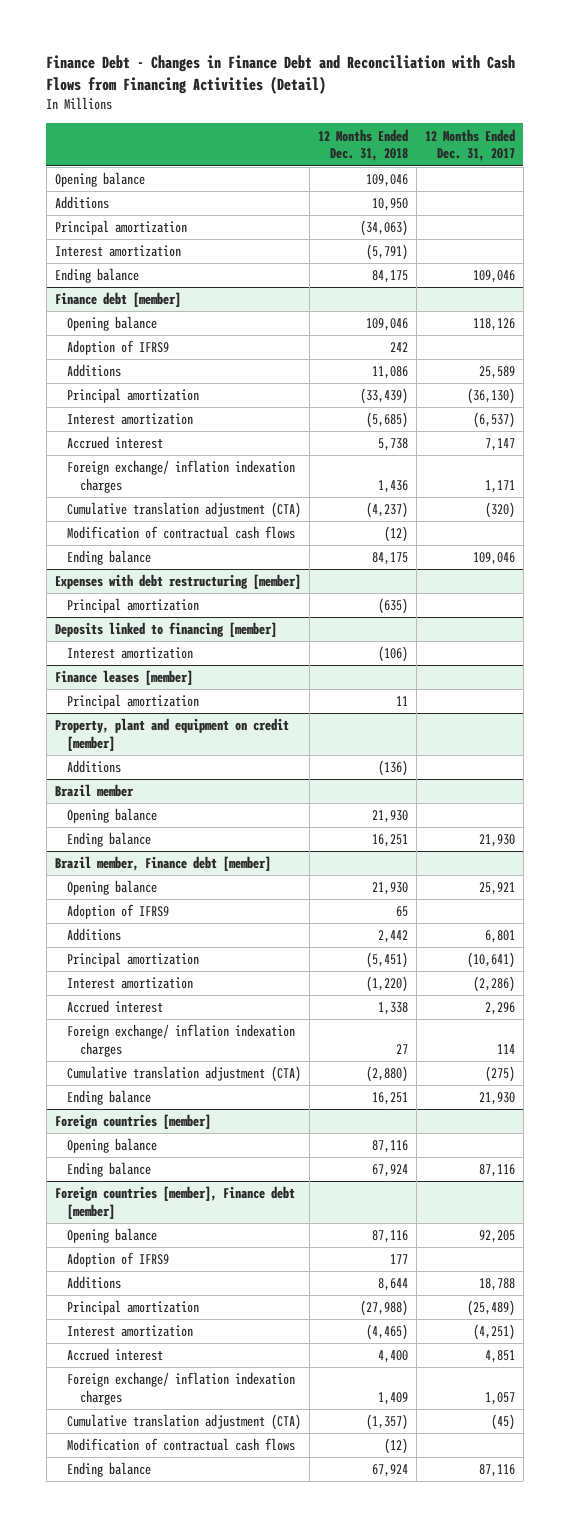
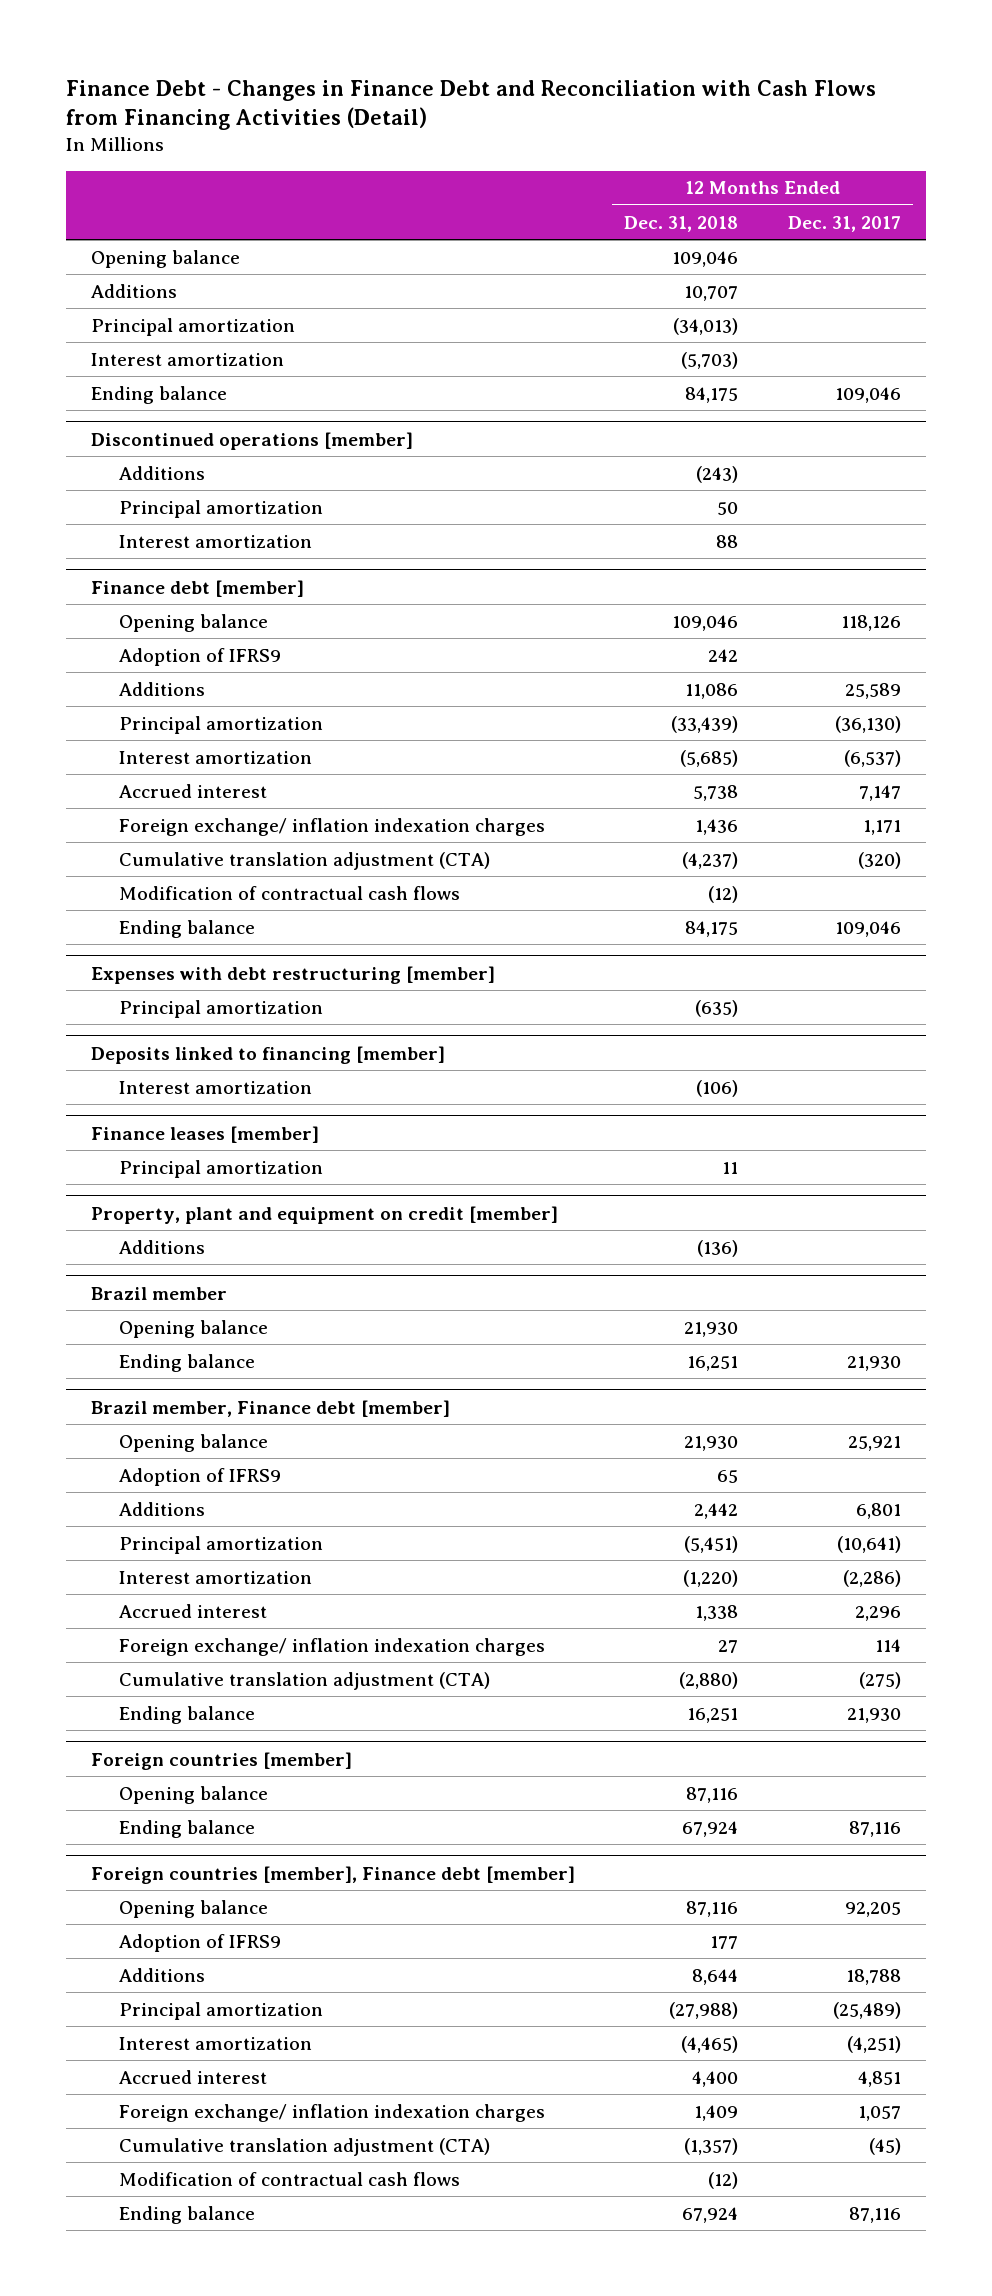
[372,198,409,212] 10,950 -> [684,285,739,301] 10,707
[360,220,409,237] (34,063) -> [673,317,739,335] (34,013)
[366,244,409,261] (5,791) -> [681,351,739,369] (5,703)
none -> [90,431,413,450] Discontinued operations [member]
none -> [118,465,205,480] Additions
none -> [118,499,323,518] Principal amortization
none -> [118,534,312,548] Interest amortization

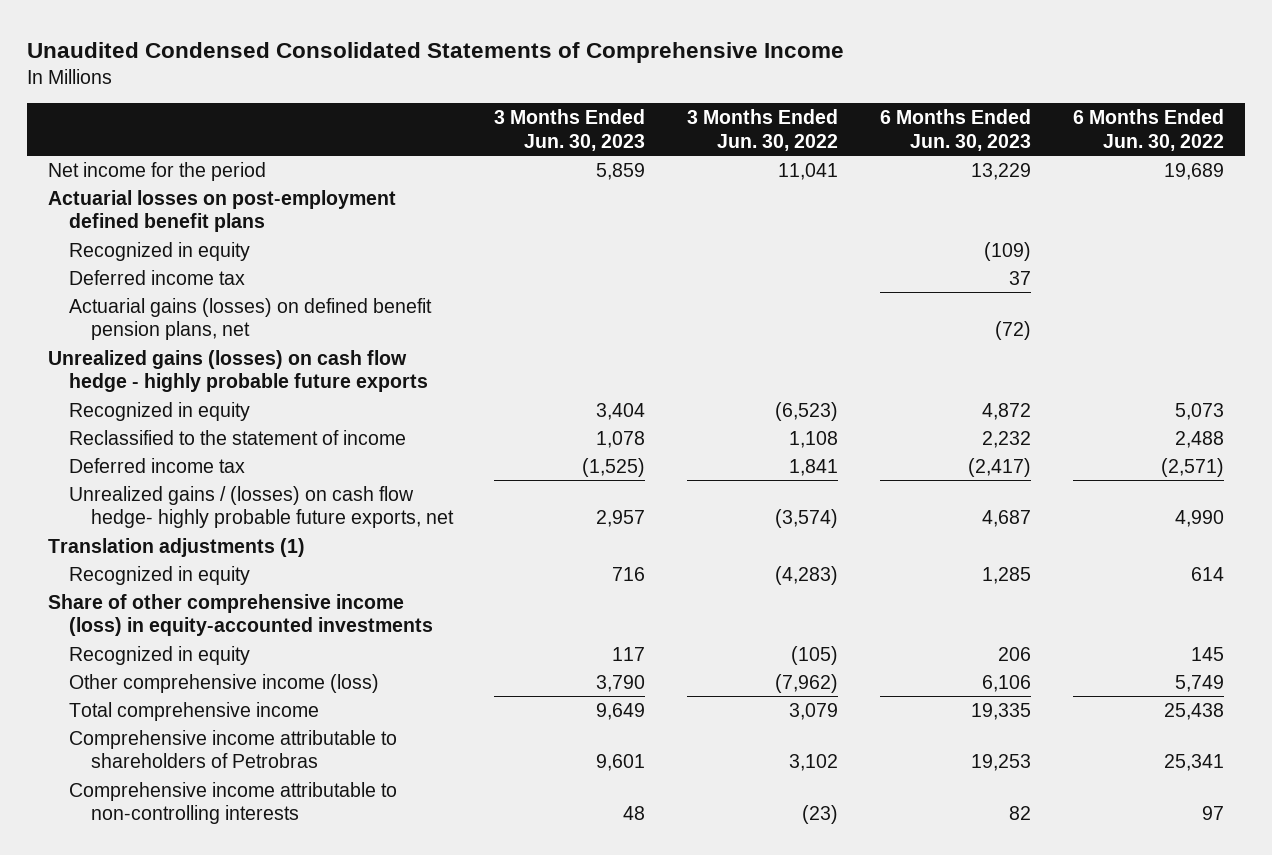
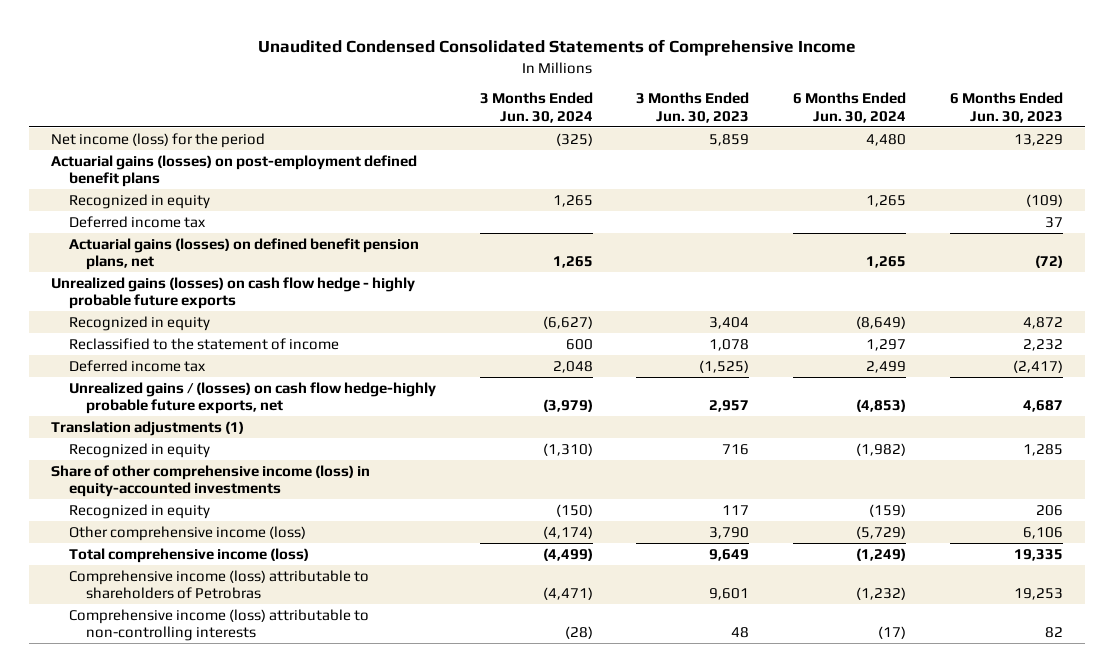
[687,109,839,151] 3 Months Ended Jun. 30, 2022 -> none
[1072,109,1224,151] 6 Months Ended Jun. 30, 2022 -> none
none -> [479,92,593,123] 3 Months Ended Jun. 30, 2024
none -> [793,92,907,123] 6 Months Ended Jun. 30, 2024
[48,161,267,181] Net income for the period -> [51,132,266,148] Net income (loss) for the period
[48,189,397,233] Actuarial losses on post-employment defined benefit plans -> [51,154,418,188] Actuarial gains (losses) on post-employment defined benefit plans
[69,485,454,529] Unrealized gains / (losses) on cash flow hedge- highly probable future exports, net -> [68,381,436,415] Unrealized gains / (losses) on cash flow hedge-highly probable future exports, net
[69,701,320,721] Total comprehensive income -> [68,547,309,563] Total comprehensive income (loss)
[69,729,398,769] Comprehensive income attributable to shareholders of Petrobras -> [68,569,369,600] Comprehensive income (loss) attributable to shareholders of Petrobras
[69,781,398,825] Comprehensive income attributable to non-controlling interests -> [68,608,369,642] Comprehensive income (loss) attributable to non-controlling interests

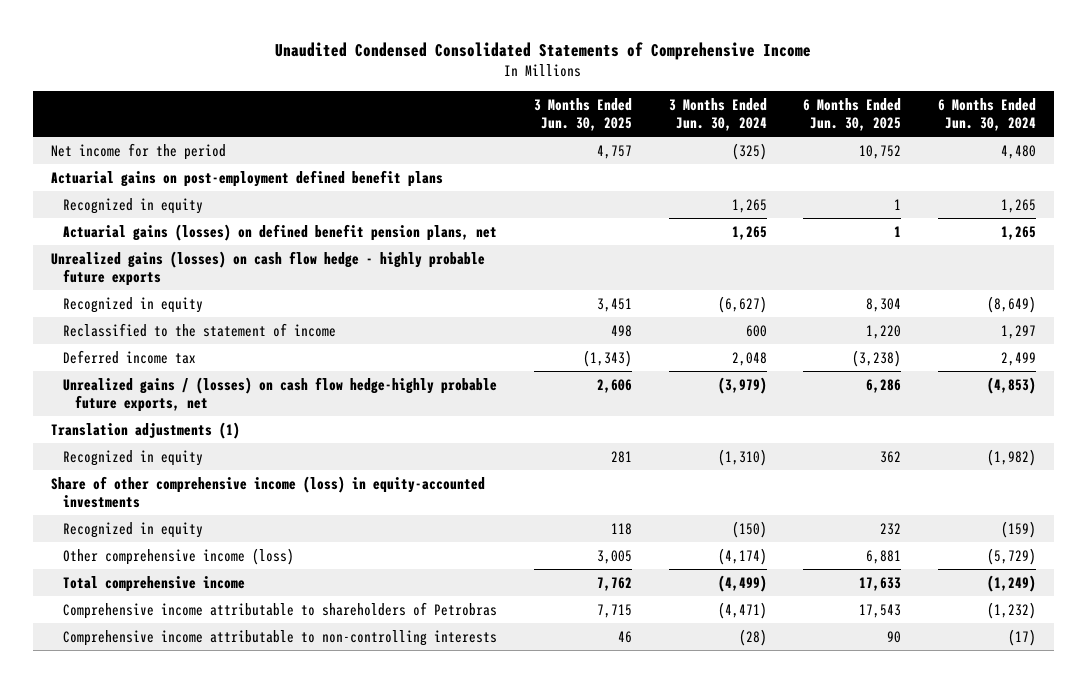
[636,92,750,123] 3 Months Ended Jun. 30, 2023 -> none
[950,92,1064,123] 6 Months Ended Jun. 30, 2023 -> none
none -> [533,97,632,132] 3 Months Ended Jun. 30, 2025
none -> [803,97,902,132] 6 Months Ended Jun. 30, 2025
[51,132,266,148] Net income (loss) for the period -> [51,142,227,160] Net income for the period
[51,154,418,188] Actuarial gains (losses) on post-employment defined benefit plans -> [51,169,444,187] Actuarial gains on post-employment defined benefit plans
[68,215,206,228] Deferred income tax -> none
[68,547,309,563] Total comprehensive income (loss) -> [63,575,246,592] Total comprehensive income
[68,569,369,600] Comprehensive income (loss) attributable to shareholders of Petrobras -> [63,601,498,619] Comprehensive income attributable to shareholders of Petrobras
[68,608,369,642] Comprehensive income (loss) attributable to non-controlling interests -> [63,629,498,646] Comprehensive income attributable to non-controlling interests

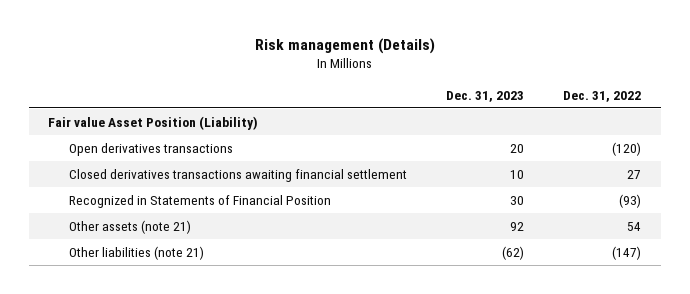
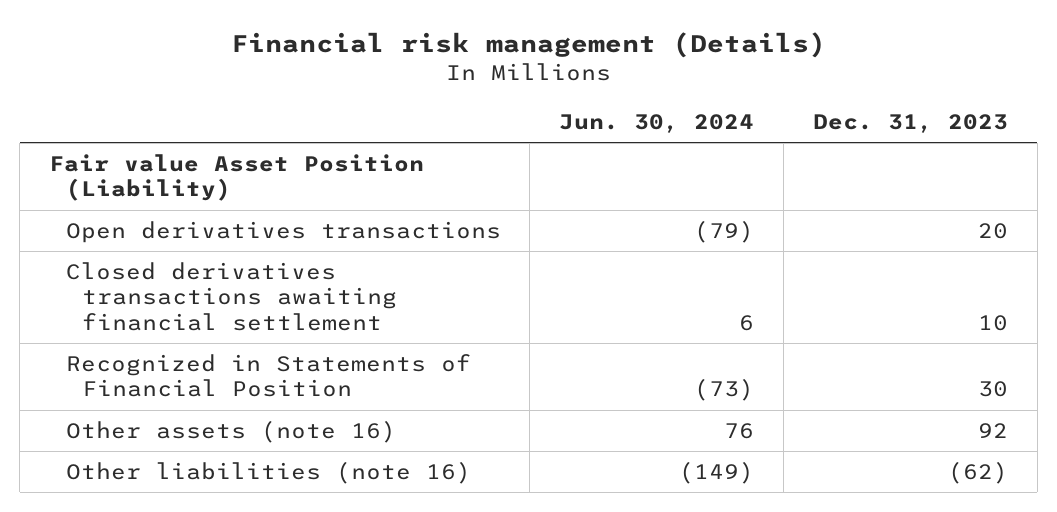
[254,37,435,54] Risk management (Details) -> [230,32,826,59] Financial risk management (Details)
[563,90,642,102] Dec. 31, 2022 -> none
none -> [559,114,755,134] Jun. 30, 2024
[68,219,191,234] Other assets (note 21) -> [65,419,396,443] Other assets (note 16)
[68,245,204,260] Other liabilities (note 21) -> [65,460,471,484] Other liabilities (note 16)

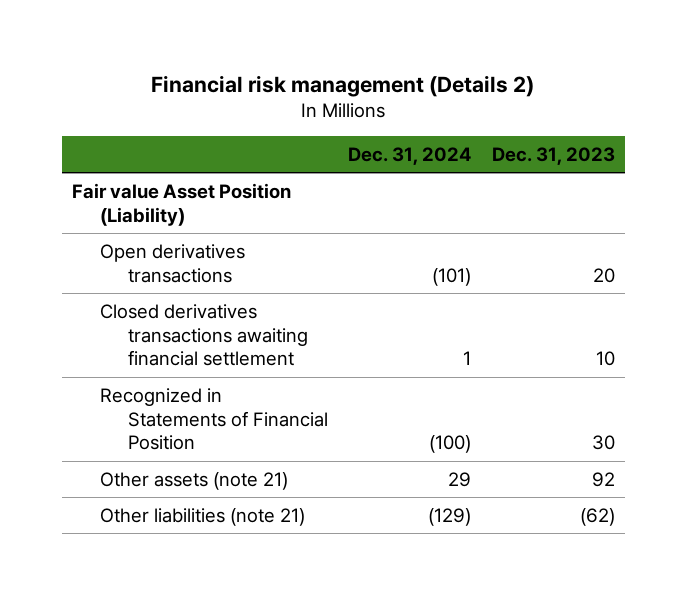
[230,32,826,59] Financial risk management (Details) -> [151,74,535,97] Financial risk management (Details 2)
[559,114,755,134] Jun. 30, 2024 -> none
none -> [348,146,472,165] Dec. 31, 2024
[65,419,396,443] Other assets (note 16) -> [100,471,289,490] Other assets (note 21)
[65,460,471,484] Other liabilities (note 16) -> [100,507,306,526] Other liabilities (note 21)

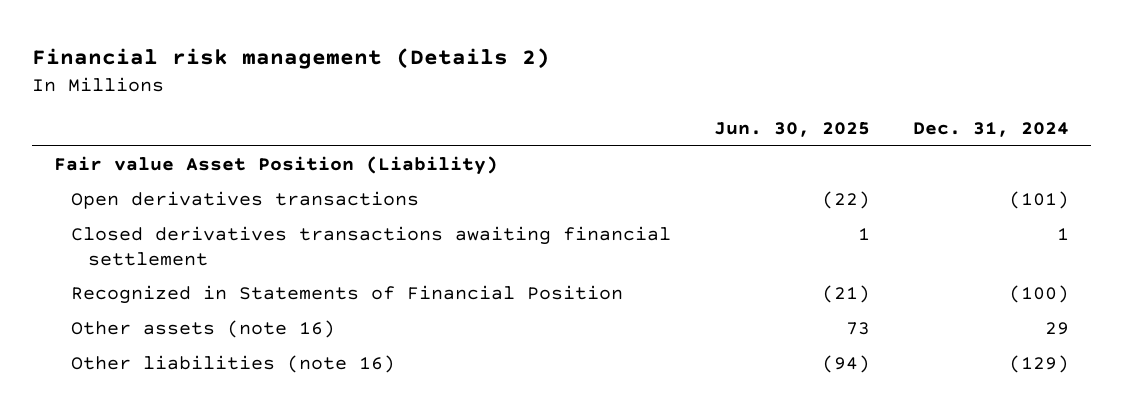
[491,146,615,165] Dec. 31, 2023 -> none
none -> [714,122,871,138] Jun. 30, 2025
[100,471,289,490] Other assets (note 21) -> [70,320,335,339] Other assets (note 16)
[100,507,306,526] Other liabilities (note 21) -> [70,355,395,374] Other liabilities (note 16)

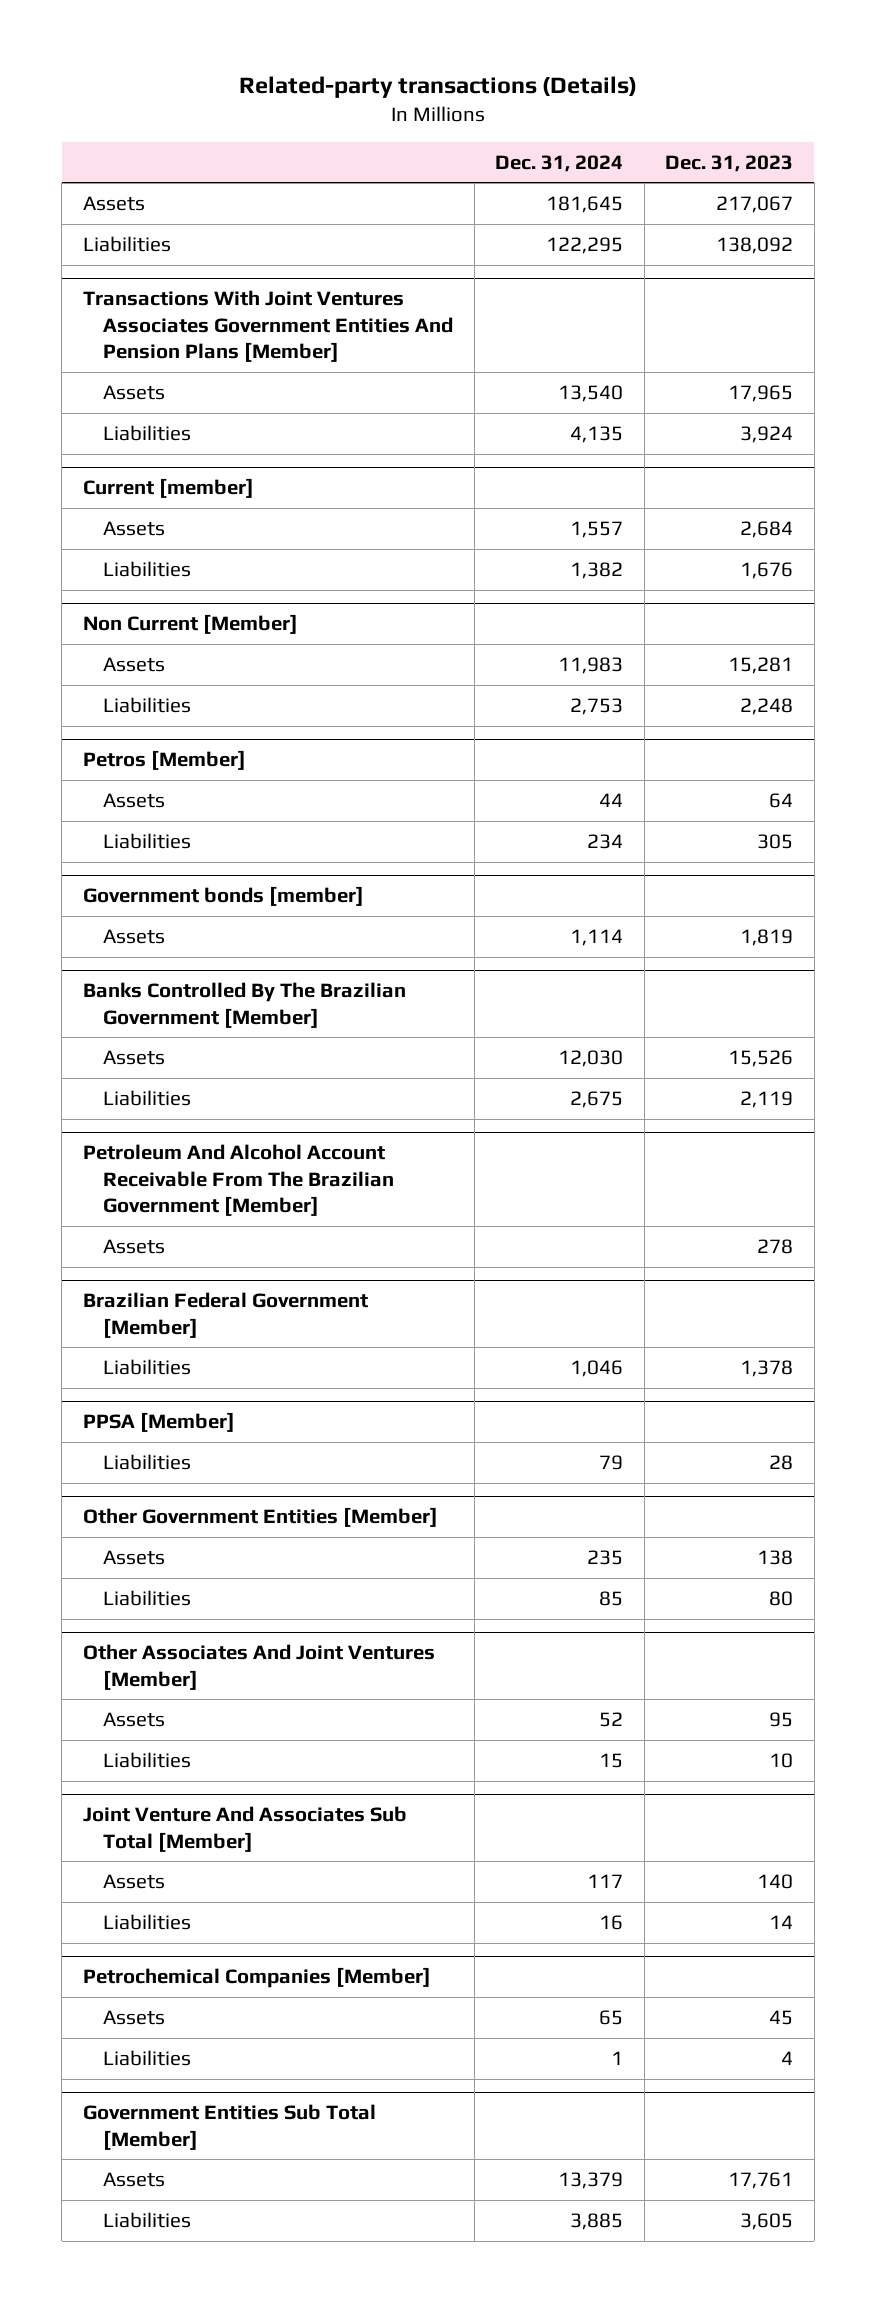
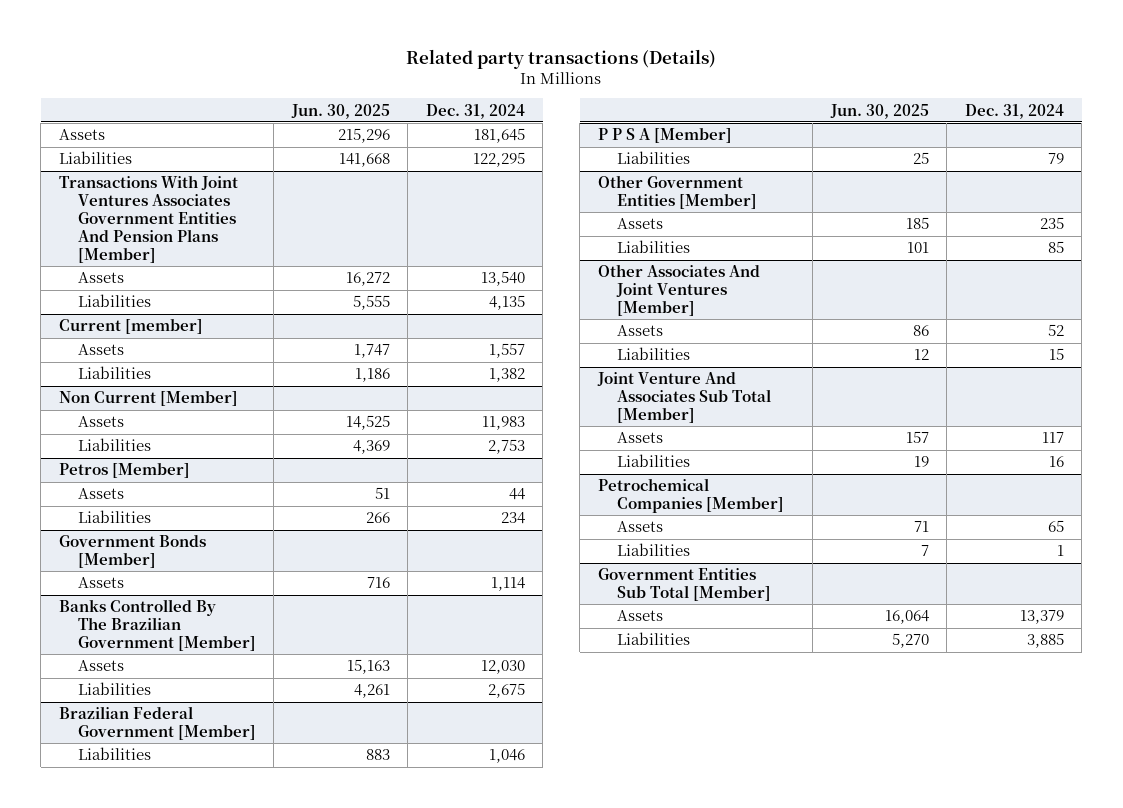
[239,76,638,99] Related-party transactions (Details) -> [406,48,717,69] Related party transactions (Details)
[665,154,794,172] Dec. 31, 2023 -> none
none -> [290,103,390,119] Jun. 30, 2025
[82,886,364,907] Government bonds [member] -> [58,535,206,569] Government Bonds [Member]
[82,1144,395,1216] Petroleum And Alcohol Account Receivable From The Brazilian Government [Member] -> none
[103,1239,166,1255] Assets -> none
[82,1412,235,1433] PPSA [Member] -> [597,128,732,144] P P S A [Member]

